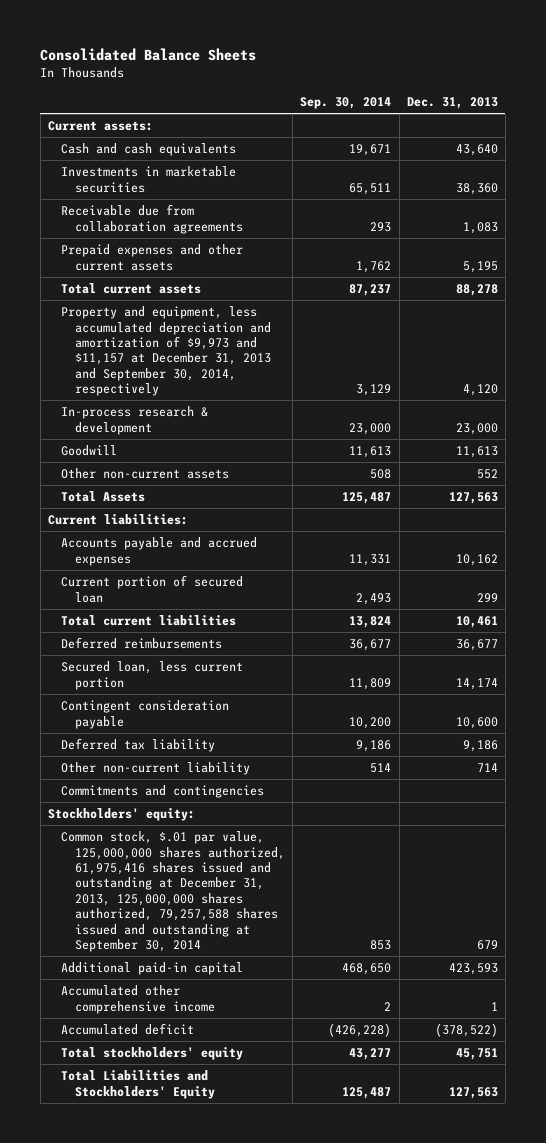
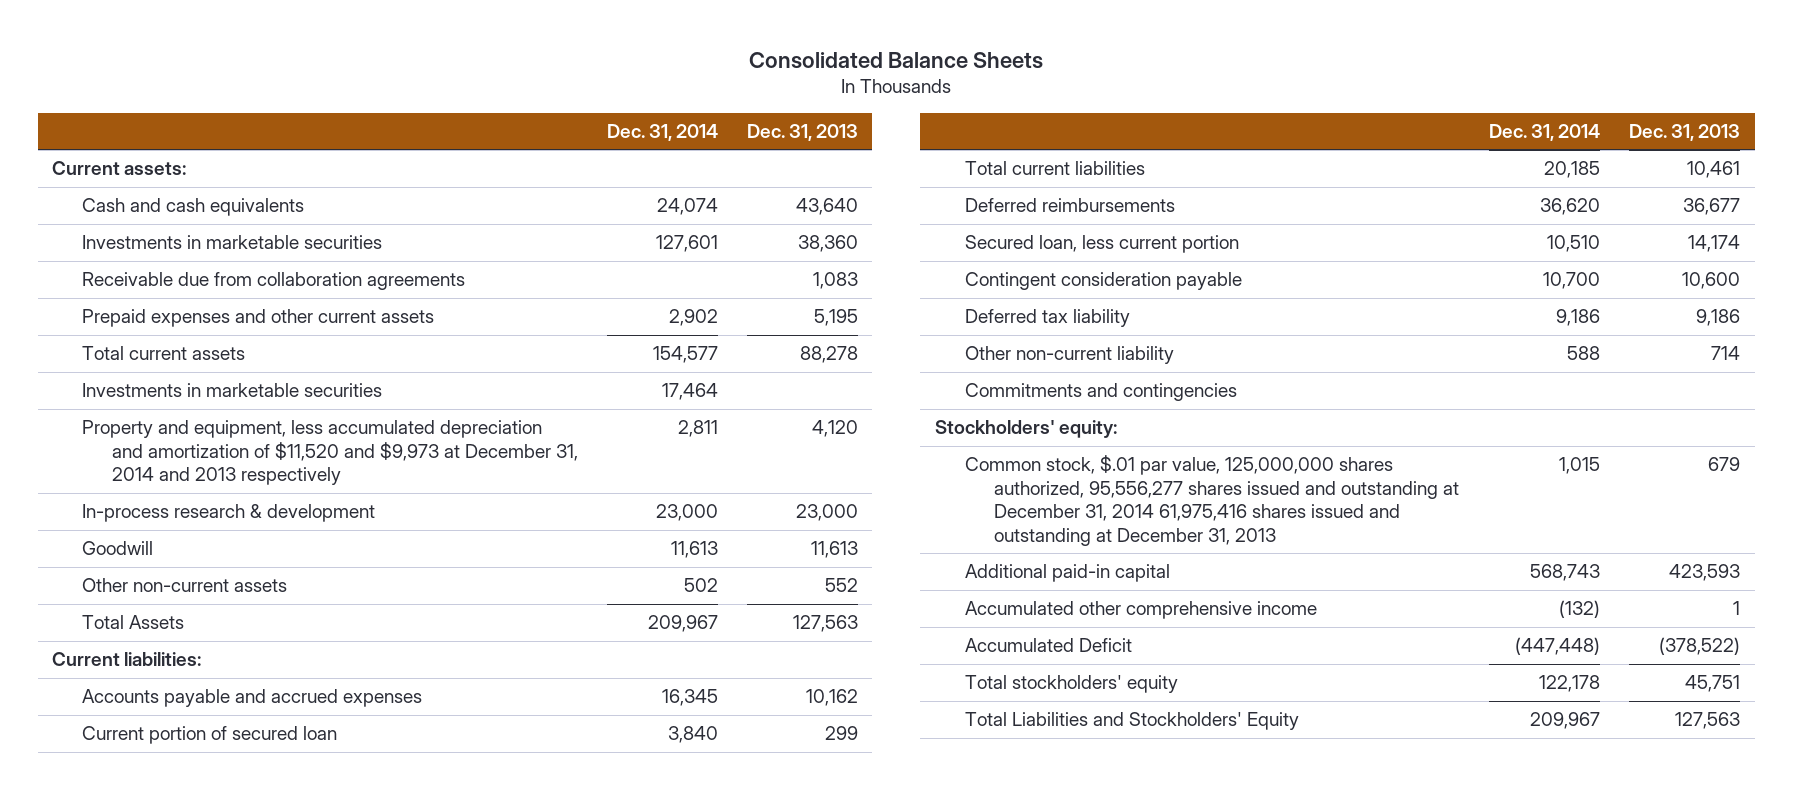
[300,97,392,110] Sep. 30, 2014 -> none
none -> [606,124,718,142] Dec. 31, 2014
none -> [81,383,382,398] Investments in marketable securities
[61,306,271,397] Property and equipment, less accumulated depreciation and amortization of $9,973 and $11,157 at December 31, 2013 and September 30, 2014, respectively -> [81,420,578,486] Property and equipment, less accumulated depreciation and amortization of $11,520 and $9,973 at December 31, 2014 and 2013 respectively
[61,831,285,953] Common stock, $.01 par value, 125,000,000 shares authorized, 61,975,416 shares issued and outstanding at December 31, 2013, 125,000,000 shares authorized, 79,257,588 shares issued and outstanding at September 30, 2014 -> [964,455,1460,546] Common stock, $.01 par value, 125,000,000 shares authorized, 95,556,277 shares issued and outstanding at December 31, 2014 61,975,416 shares issued and outstanding at December 31, 2013
[61,1023,195,1036] Accumulated deficit -> [964,638,1132,653] Accumulated Deficit

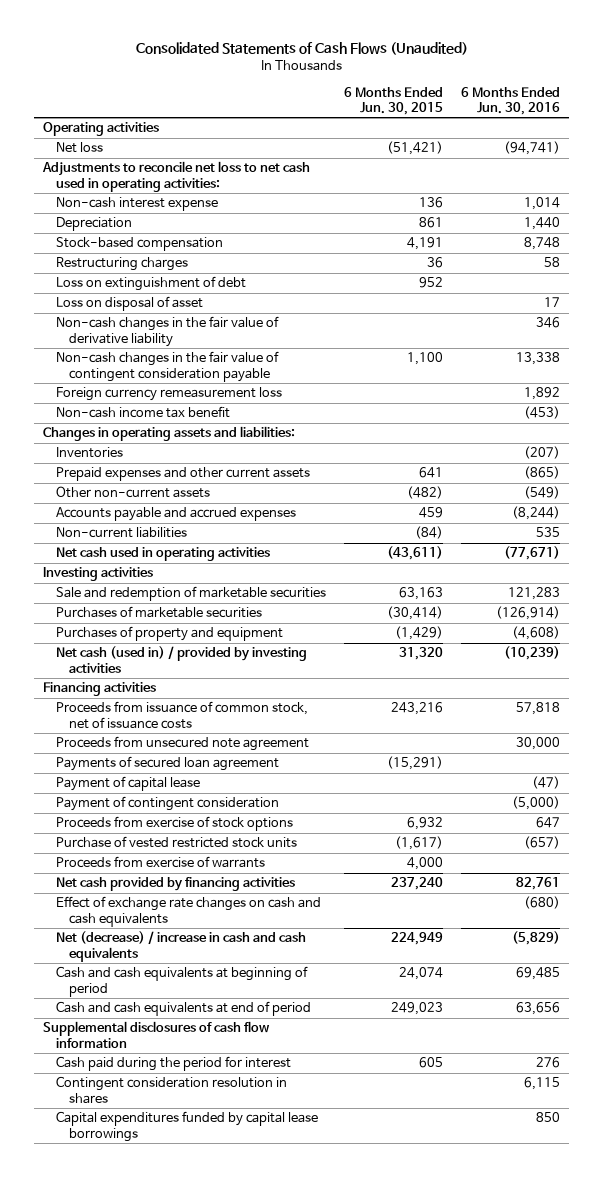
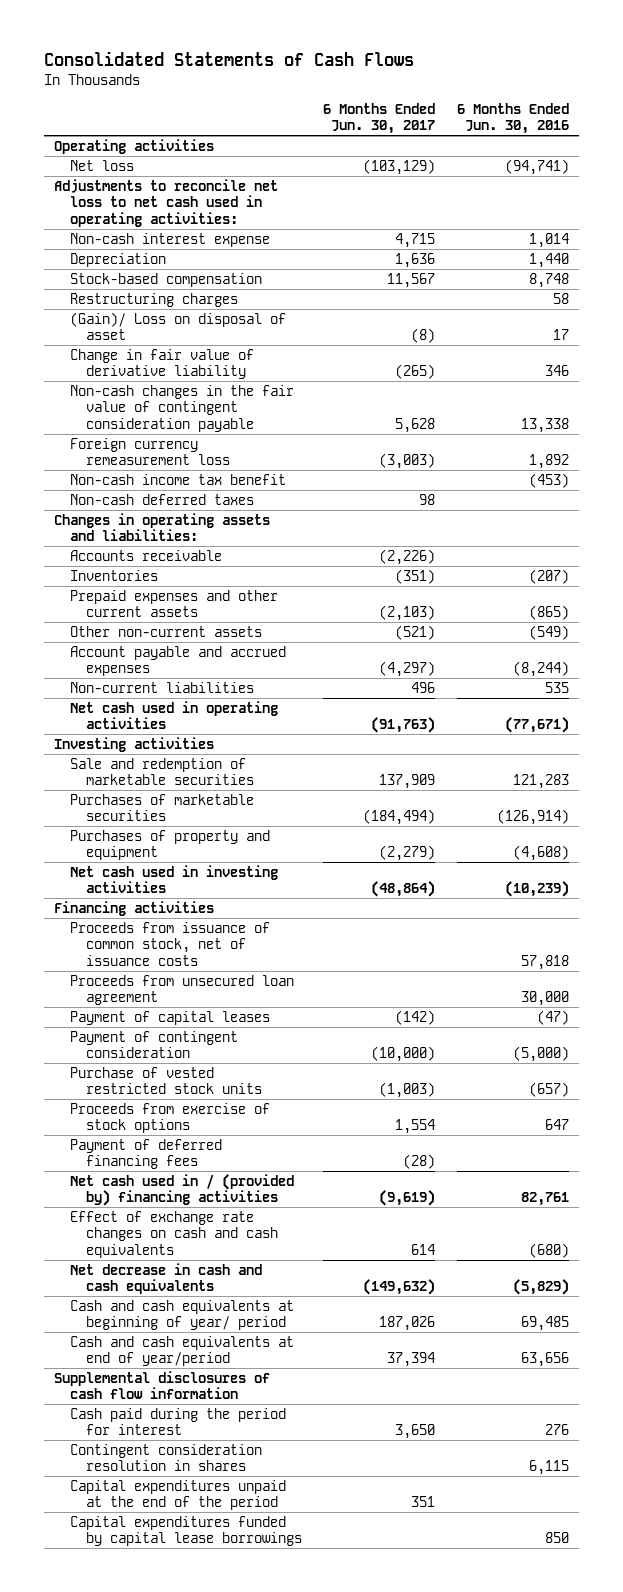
[135,42,468,56] Consolidated Statements of Cash Flows (Unaudited) -> [43,50,414,66] Consolidated Statements of Cash Flows
[344,86,444,115] 6 Months Ended Jun. 30, 2015 -> none
none -> [323,103,436,135] 6 Months Ended Jun. 30, 2017
[56,276,247,292] Loss on extinguishment of debt -> none
[56,296,204,312] Loss on disposal of asset -> [70,311,287,341] (Gain)/ Loss on disposal of asset
[56,316,280,347] Non-cash changes in the fair value of derivative liability -> [70,348,255,380] Change in fair value of derivative liability
none -> [70,493,255,505] Non-cash deferred taxes
none -> [70,549,223,561] Accounts receivable
[56,507,297,522] Accounts payable and accrued expenses -> [70,645,287,677] Account payable and accrued expenses
[56,646,308,673] Net cash (used in) / provided by investing activities -> [70,864,279,894] Net cash used in investing activities
[56,756,280,772] Payments of secured loan agreement -> none
[56,736,310,752] Proceeds from unsecured note agreement -> [70,974,295,1006] Proceeds from unsecured loan agreement
[56,776,201,792] Payment of capital lease -> [70,1010,271,1025] Payment of capital leases
[56,856,266,869] Proceeds from exercise of warrants -> none
[56,816,294,832] Proceeds from exercise of stock options -> [70,1102,271,1134] Proceeds from exercise of stock options
none -> [70,1138,223,1170] Payment of deferred financing fees
[56,877,296,892] Net cash provided by financing activities -> [70,1173,295,1207] Net cash used in / (provided by) financing activities
[56,931,307,962] Net (decrease) / increase in cash and cash equivalents -> [70,1262,263,1295] Net decrease in cash and cash equivalents
[56,966,309,997] Cash and cash equivalents at beginning of period -> [70,1299,295,1331] Cash and cash equivalents at beginning of year/ period
[56,1001,312,1017] Cash and cash equivalents at end of period -> [70,1335,295,1367] Cash and cash equivalents at end of year/period
none -> [70,1479,287,1511] Capital expenditures unpaid at the end of the period

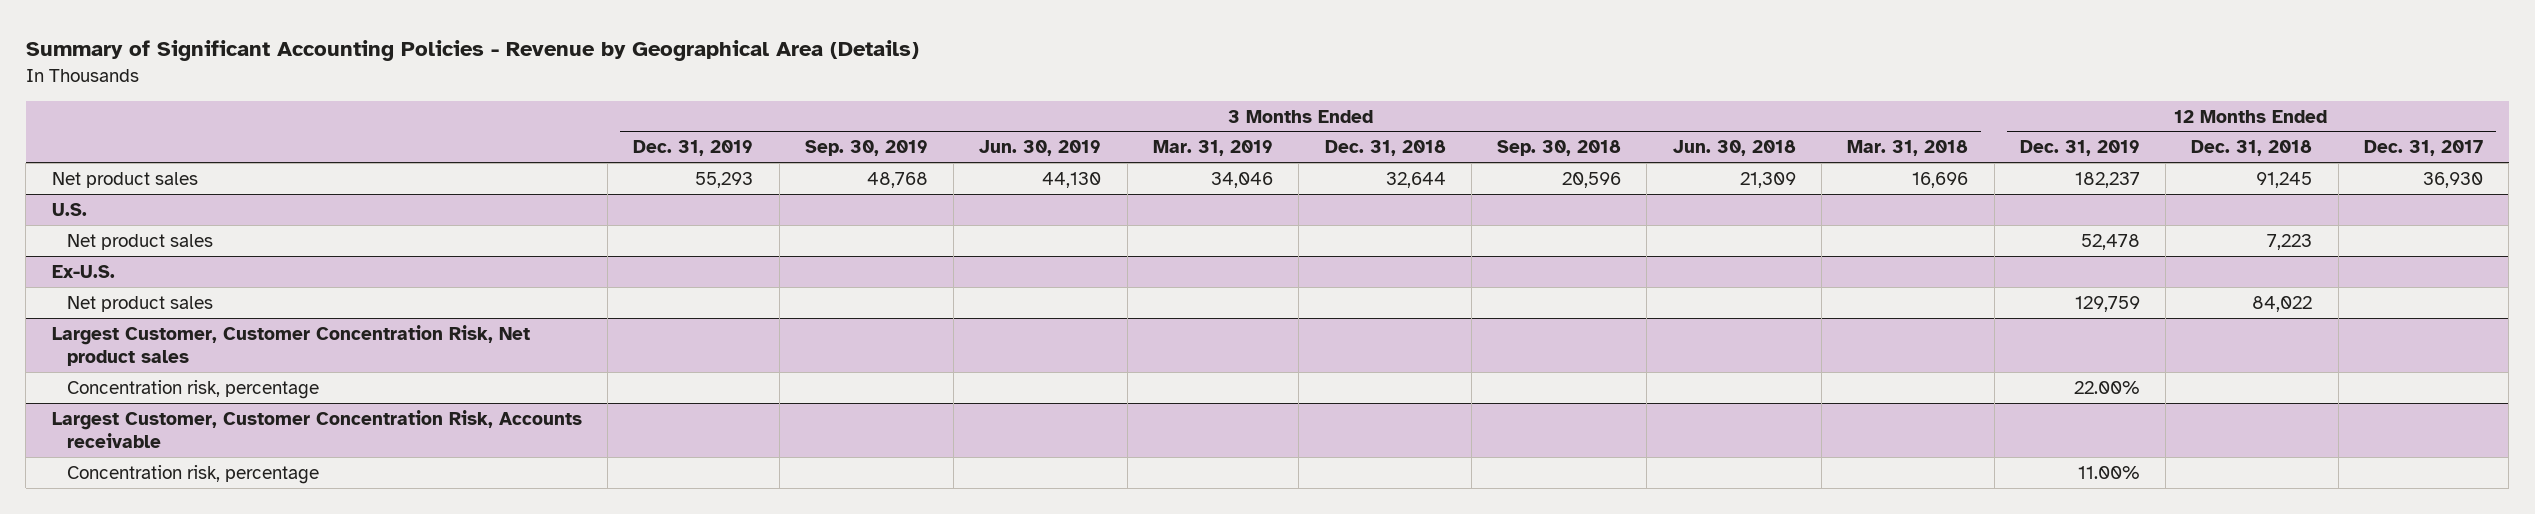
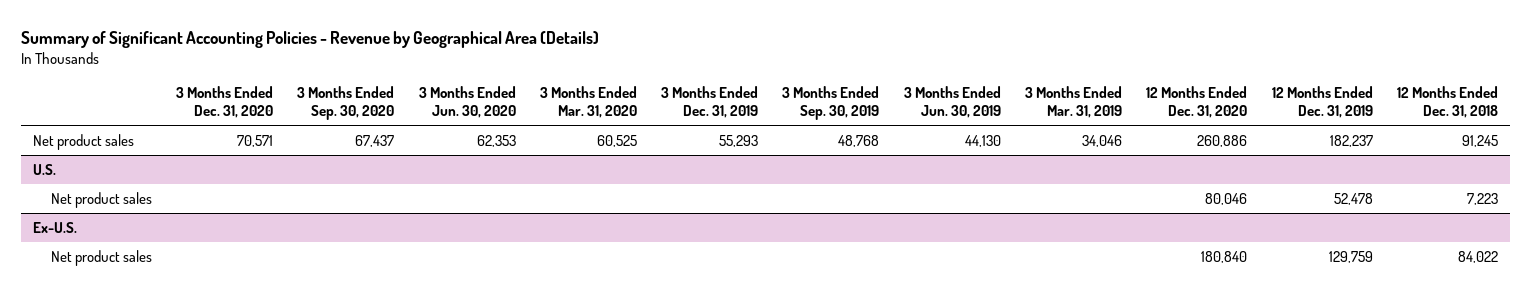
[1324,140,1446,157] Dec. 31, 2018 -> none
[1497,140,1622,157] Sep. 30, 2018 -> none
[1672,140,1796,157] Jun. 30, 2018 -> none
[1847,140,1969,157] Mar. 31, 2018 -> none
[2363,140,2483,157] Dec. 31, 2017 -> none
none -> [175,86,273,119] 3 Months Ended Dec. 31, 2020
none -> [297,86,395,121] 3 Months Ended Sep. 30, 2020
none -> [418,86,516,119] 3 Months Ended Jun. 30, 2020
none -> [539,86,637,119] 3 Months Ended Mar. 31, 2020
none -> [1146,86,1248,119] 12 Months Ended Dec. 31, 2020
[51,324,530,366] Largest Customer, Customer Concentration Risk, Net product sales -> none
[66,379,319,399] Concentration risk, percentage -> none
[51,409,582,448] Largest Customer, Customer Concentration Risk, Accounts receivable -> none
[66,464,319,484] Concentration risk, percentage -> none

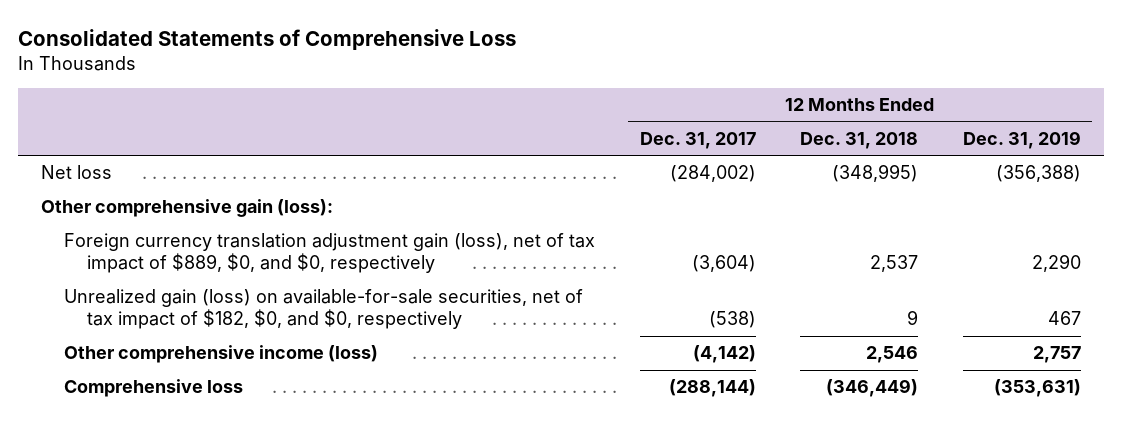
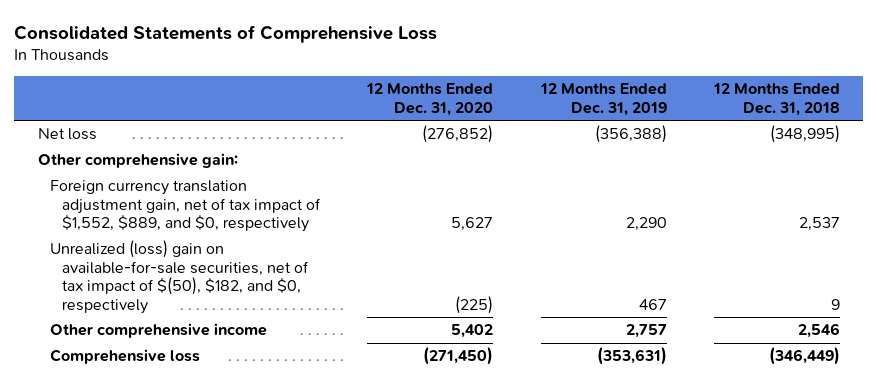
[639,131,756,149] Dec. 31, 2017 -> none
none -> [366,83,494,116] 12 Months Ended Dec. 31, 2020
[40,199,333,218] Other comprehensive gain (loss): -> [37,153,238,169] Other comprehensive gain:
[63,233,595,274] Foreign currency translation adjustment gain (loss), net of tax impact of $889, $0, and $0, respectively -> [49,180,322,233] Foreign currency translation adjustment gain, net of tax impact of $1,552, $889, and $0, respectively
[63,289,583,330] Unrealized gain (loss) on available-for-sale securities, net of tax impact of $182, $0, and $0, respectively -> [49,240,310,314] Unrealized (loss) gain on available-for-sale securities, net of tax impact of $(50), $182, and $0, respectively
[63,345,378,364] Other comprehensive income (loss) -> [49,323,267,339] Other comprehensive income

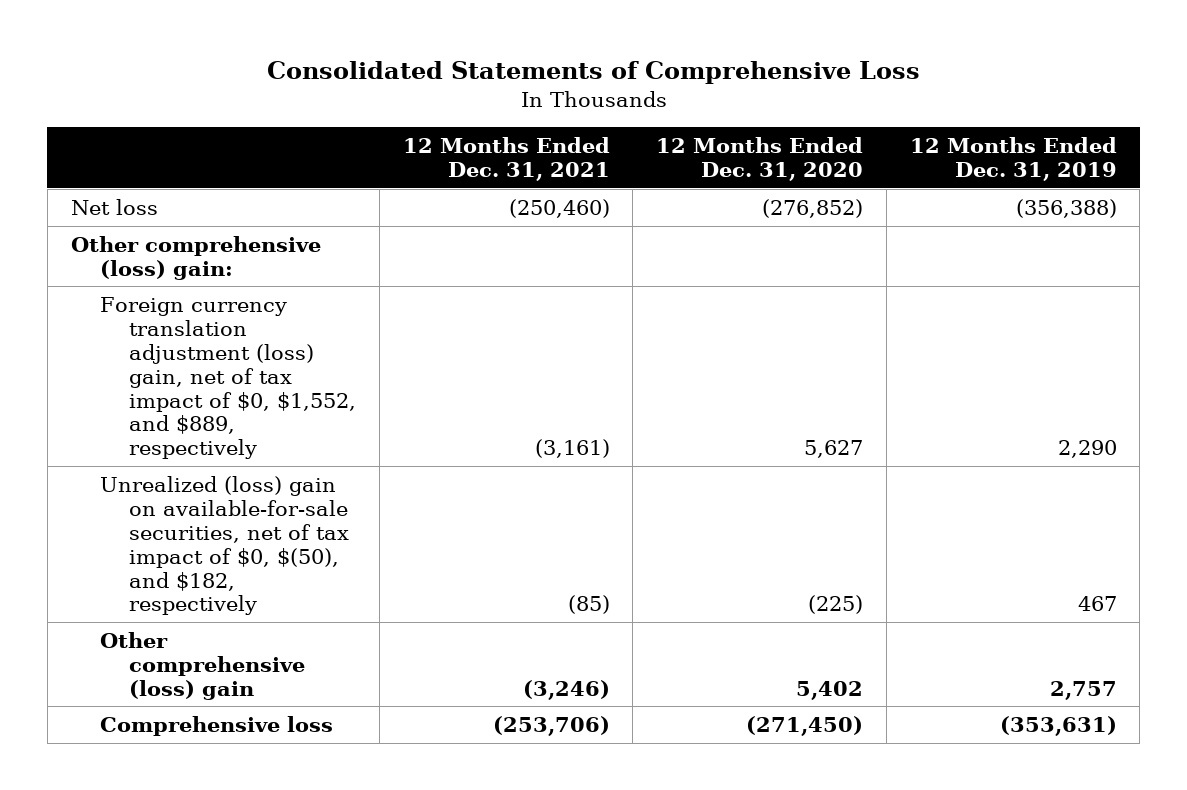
[712,83,840,116] 12 Months Ended Dec. 31, 2018 -> none
none -> [402,136,610,181] 12 Months Ended Dec. 31, 2021
[37,153,238,169] Other comprehensive gain: -> [70,235,321,280] Other comprehensive (loss) gain:
[49,180,322,233] Foreign currency translation adjustment gain, net of tax impact of $1,552, $889, and $0, respectively -> [99,296,357,460] Foreign currency translation adjustment (loss) gain, net of tax impact of $0, $1,552, and $889, respectively
[49,240,310,314] Unrealized (loss) gain on available-for-sale securities, net of tax impact of $(50), $182, and $0, respectively -> [99,475,350,616] Unrealized (loss) gain on available-for-sale securities, net of tax impact of $0, $(50), and $182, respectively
[49,323,267,339] Other comprehensive income -> [99,631,306,700] Other comprehensive (loss) gain

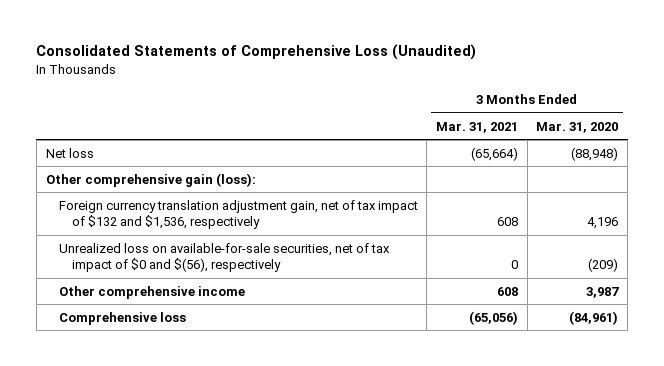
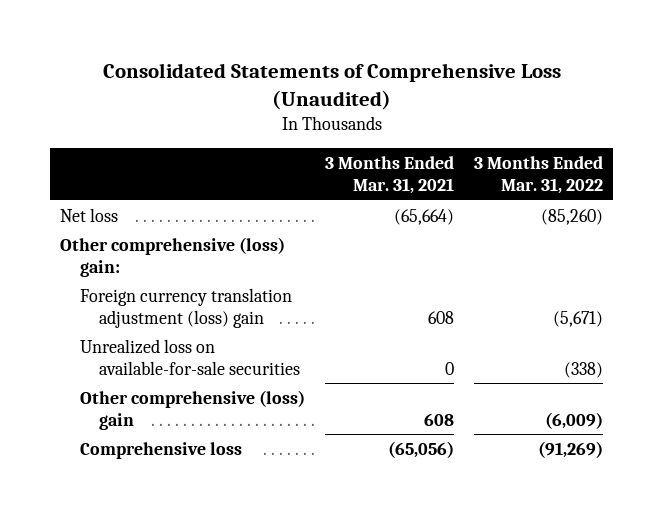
[536,121,619,133] Mar. 31, 2020 -> none
none -> [473,156,603,195] 3 Months Ended Mar. 31, 2022
[45,172,256,187] Other comprehensive gain (loss): -> [60,236,286,277] Other comprehensive (loss) gain:
[58,199,418,230] Foreign currency translation adjustment gain, net of tax impact of $132 and $1,536, respectively -> [79,287,292,328] Foreign currency translation adjustment (loss) gain
[58,242,390,273] Unrealized loss on available-for-sale securities, net of tax impact of $0 and $(56), respectively -> [79,338,300,375] Unrealized loss on available-for-sale securities
[58,285,245,299] Other comprehensive income -> [79,389,305,430] Other comprehensive (loss) gain

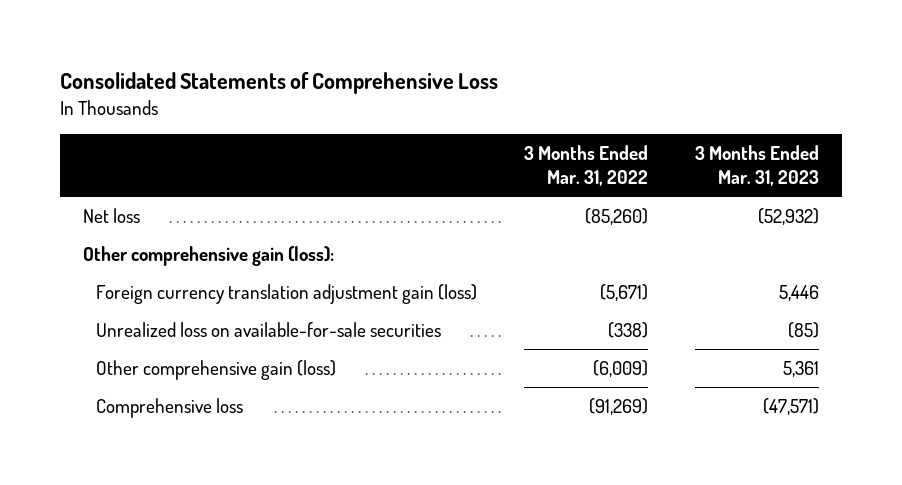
[102,63,561,111] Consolidated Statements of Comprehensive Loss (Unaudited) -> [59,72,498,95] Consolidated Statements of Comprehensive Loss
[324,156,454,195] 3 Months Ended Mar. 31, 2021 -> none
none -> [694,144,819,186] 3 Months Ended Mar. 31, 2023
[60,236,286,277] Other comprehensive (loss) gain: -> [83,246,335,267] Other comprehensive gain (loss):
[79,287,292,328] Foreign currency translation adjustment (loss) gain -> [96,284,478,305] Foreign currency translation adjustment gain (loss)
[79,389,305,430] Other comprehensive (loss) gain -> [96,360,337,381] Other comprehensive gain (loss)

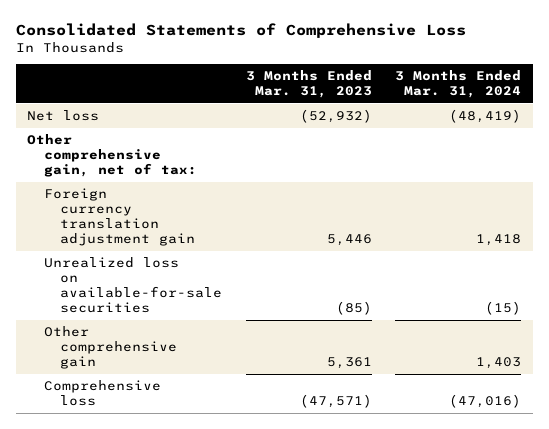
[524,144,649,186] 3 Months Ended Mar. 31, 2022 -> none
none -> [395,70,522,99] 3 Months Ended Mar. 31, 2024
[83,246,335,267] Other comprehensive gain (loss): -> [27,134,197,178] Other comprehensive gain, net of tax:
[96,284,478,305] Foreign currency translation adjustment gain (loss) -> [43,188,196,247] Foreign currency translation adjustment gain
[96,360,337,381] Other comprehensive gain (loss) -> [43,326,178,370] Other comprehensive gain

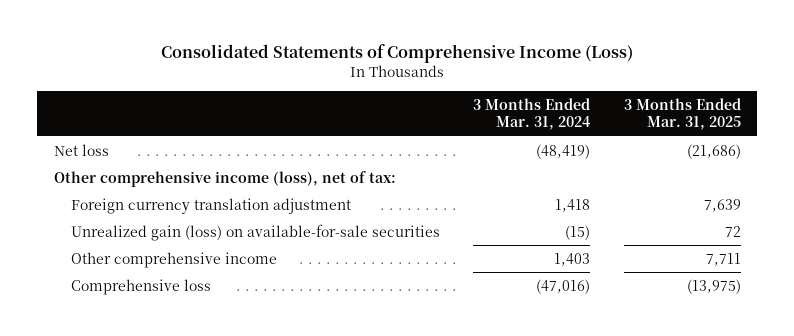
[15,22,466,38] Consolidated Statements of Comprehensive Loss -> [161,44,634,64] Consolidated Statements of Comprehensive Income (Loss)
[245,70,372,99] 3 Months Ended Mar. 31, 2023 -> none
none -> [623,97,741,131] 3 Months Ended Mar. 31, 2025
[27,134,197,178] Other comprehensive gain, net of tax: -> [53,170,396,187] Other comprehensive income (loss), net of tax:
[43,188,196,247] Foreign currency translation adjustment gain -> [71,197,352,214] Foreign currency translation adjustment
[43,257,223,314] Unrealized loss on available-for-sale securities -> [71,223,441,241] Unrealized gain (loss) on available-for-sale securities
[43,326,178,370] Other comprehensive gain -> [71,251,278,268] Other comprehensive income

